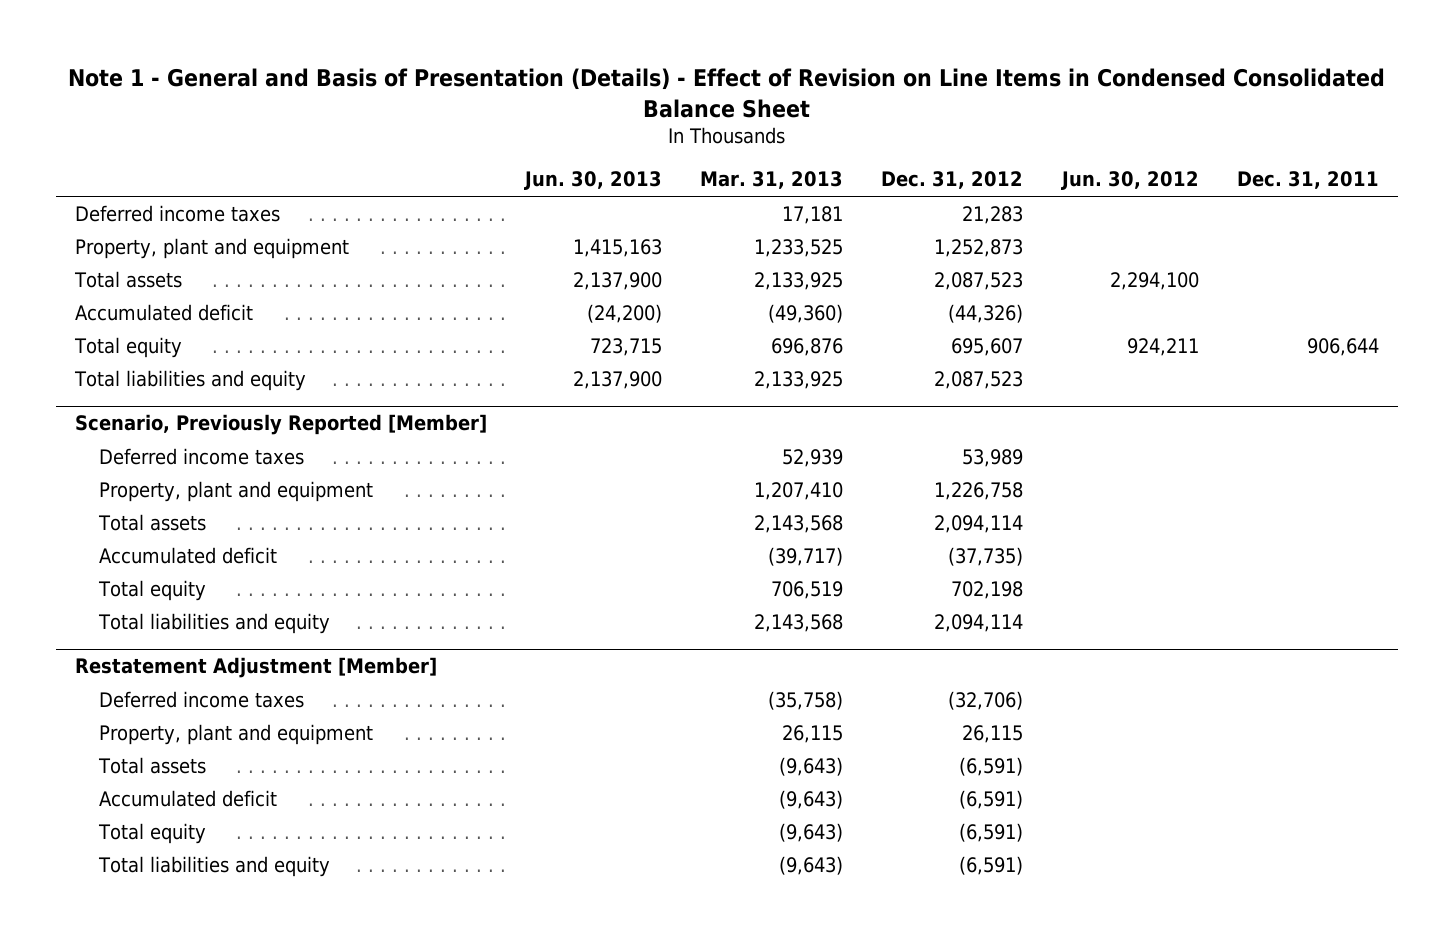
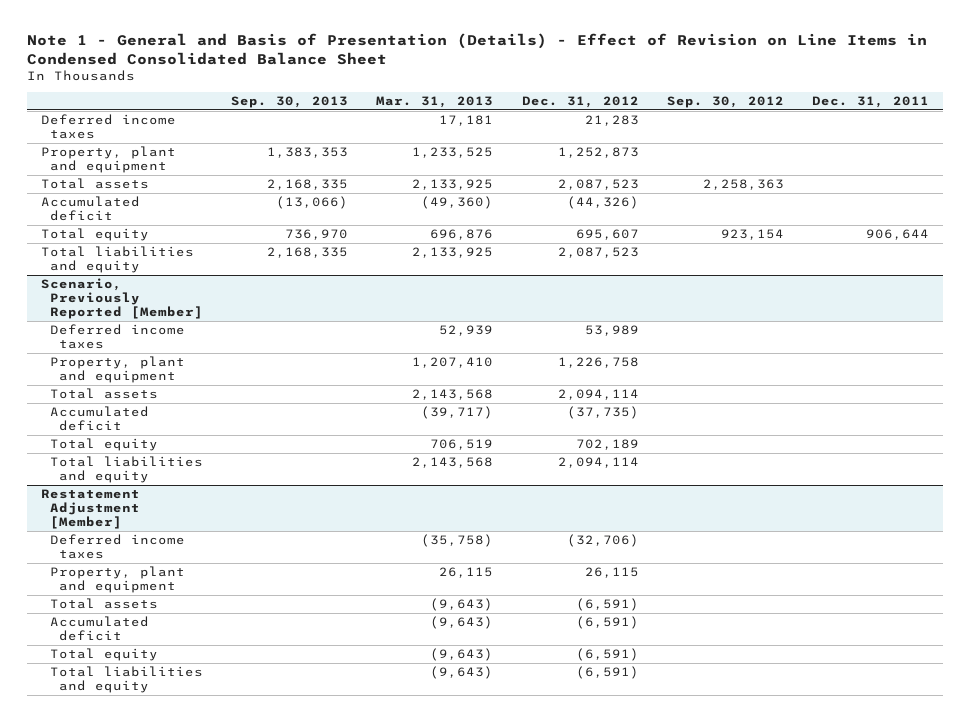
[524,171,663,191] Jun. 30, 2013 -> none
[1060,171,1199,191] Jun. 30, 2012 -> none
none -> [231,96,349,109] Sep. 30, 2013
none -> [666,96,784,109] Sep. 30, 2012
[951,580,1024,599] 702,198 -> [575,438,639,450] 702,189

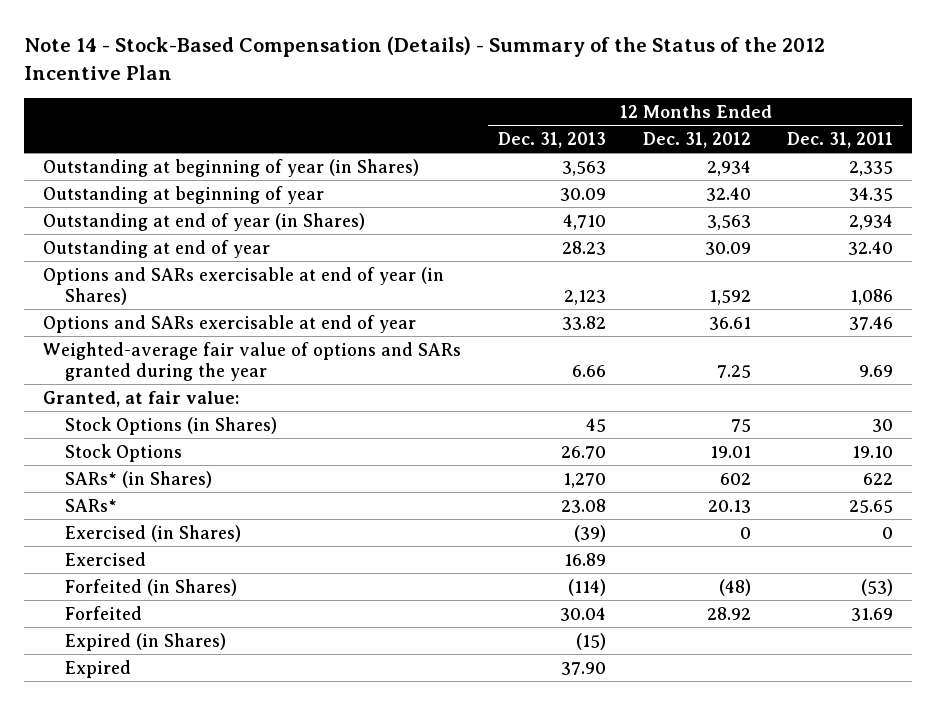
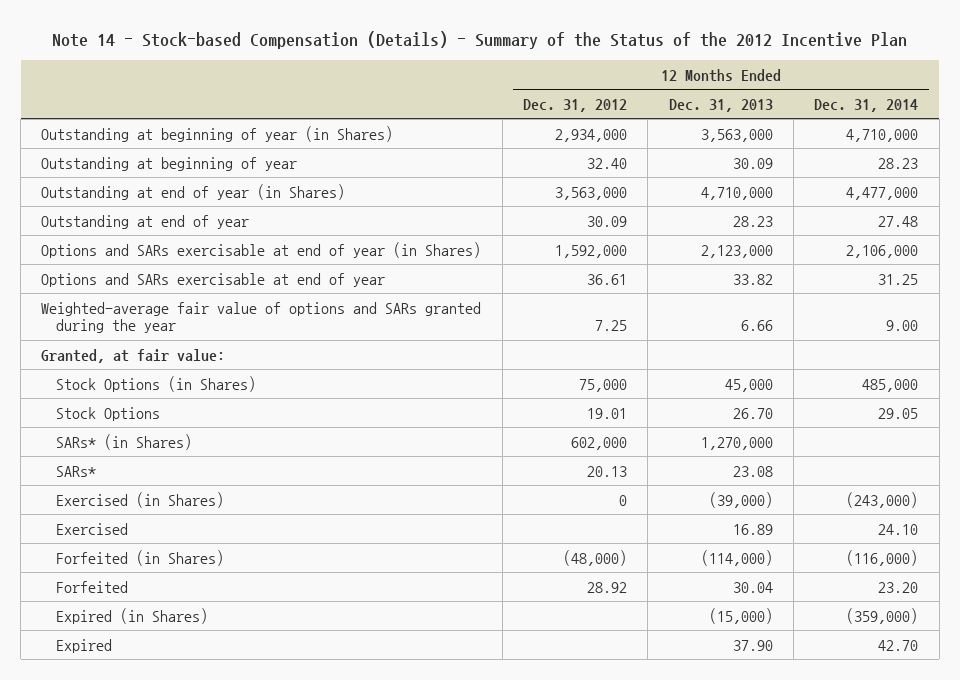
[24,36,826,81] Note 14 - Stock-Based Compensation (Details) - Summary of the Status of the 2012 Incentive Plan -> [51,30,907,49] Note 14 - Stock-based Compensation (Details) - Summary of the Status of the 2012 Incentive Plan
[787,132,894,149] Dec. 31, 2011 -> none
none -> [814,98,919,112] Dec. 31, 2014
[561,160,606,176] 3,563 -> [700,128,773,142] 3,563,000
[706,159,751,176] 2,934 -> [555,128,628,142] 2,934,000
[562,213,606,230] 4,710 -> [700,186,773,200] 4,710,000
[706,214,751,230] 3,563 -> [555,186,628,200] 3,563,000
[563,289,606,305] 2,123 -> [700,244,773,258] 2,123,000
[708,289,751,305] 1,592 -> [555,244,628,258] 1,592,000
[585,417,606,432] 45 -> [724,378,773,392] 45,000
[730,418,751,432] 75 -> [579,378,628,392] 75,000
[562,472,606,488] 1,270 -> [700,436,773,450] 1,270,000
[719,472,751,485] 602 -> [571,436,628,450] 602,000
[573,524,606,542] (39) -> [708,491,773,508] (39,000)
[567,578,606,596] (114) -> [700,549,773,566] (114,000)
[718,578,751,596] (48) -> [563,549,628,566] (48,000)
[575,632,606,650] (15) -> [708,607,773,624] (15,000)

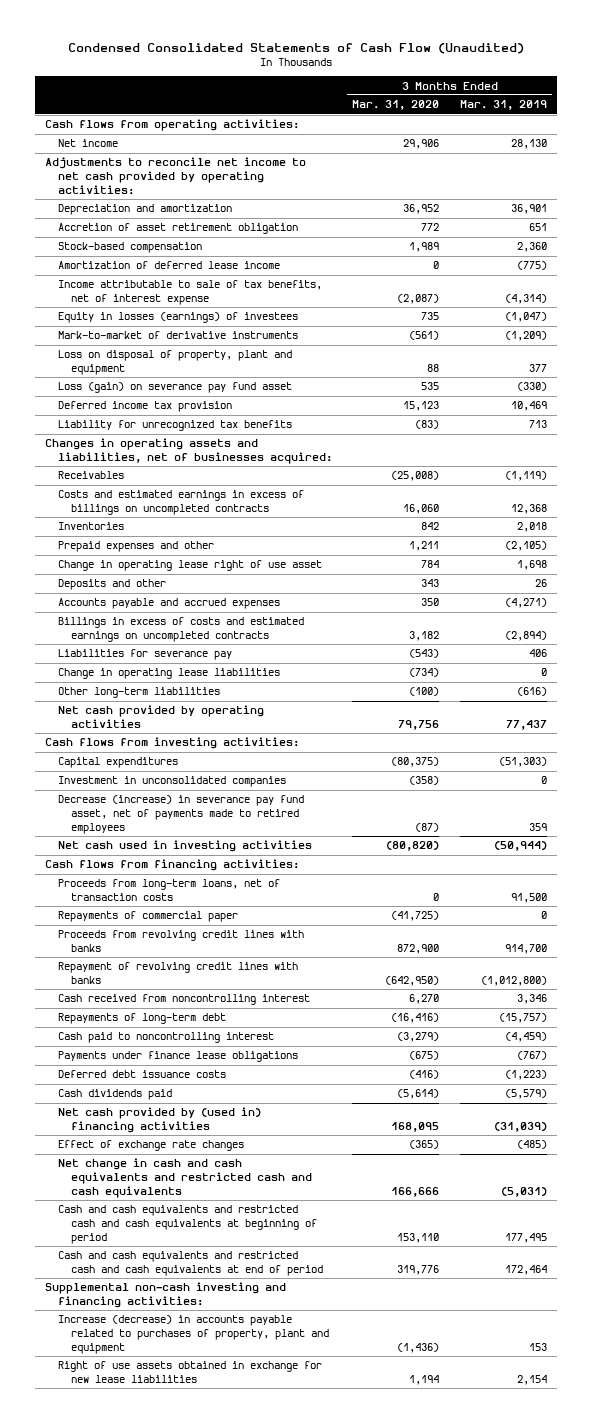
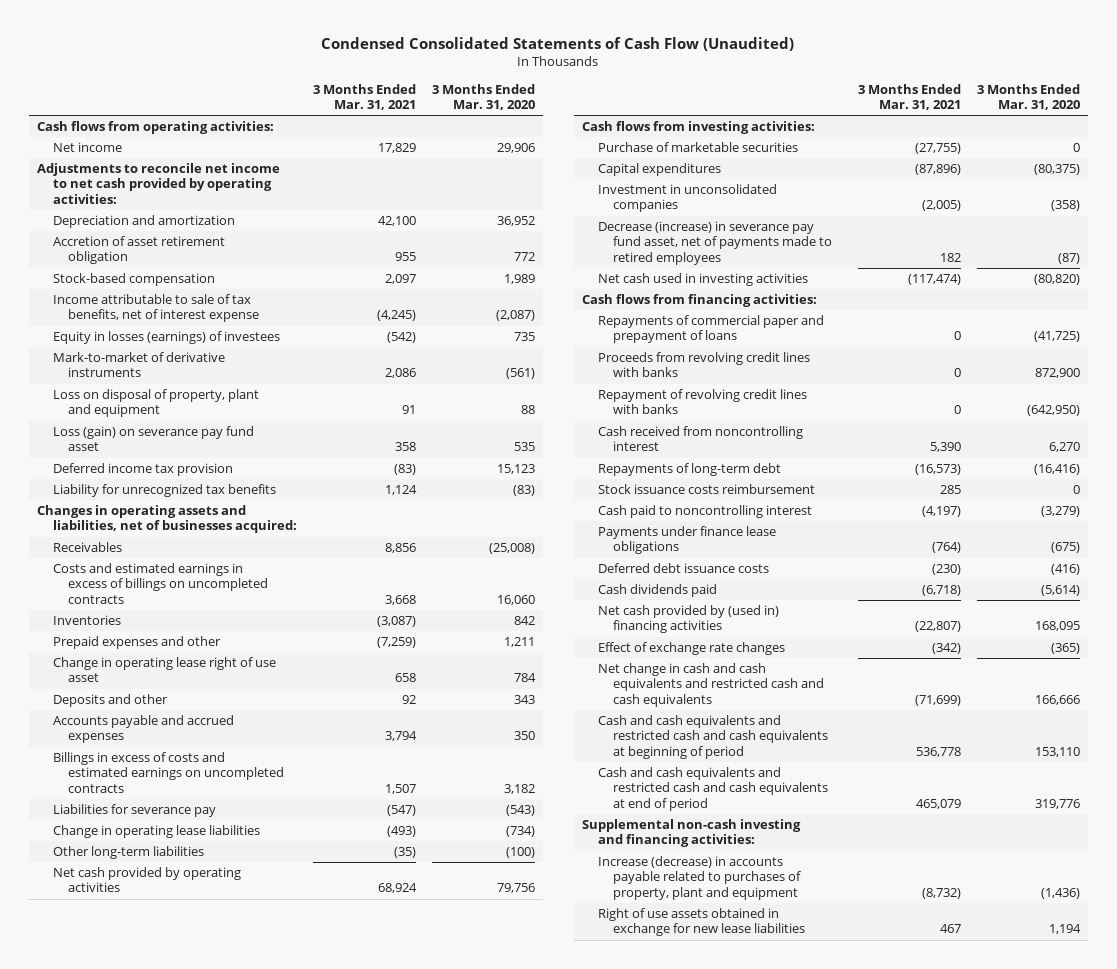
[459,100,547,111] Mar. 31, 2019 -> none
none -> [312,83,416,111] 3 Months Ended Mar. 31, 2021
[58,261,281,270] Amortization of deferred lease income -> none
none -> [597,142,798,153] Purchase of marketable securities
[58,879,281,901] Proceeds from long-term loans, net of transaction costs -> none
[58,911,239,923] Repayments of commercial paper -> [597,315,824,344] Repayments of commercial paper and prepayment of loans
none -> [597,484,815,495] Stock issuance costs reimbursement

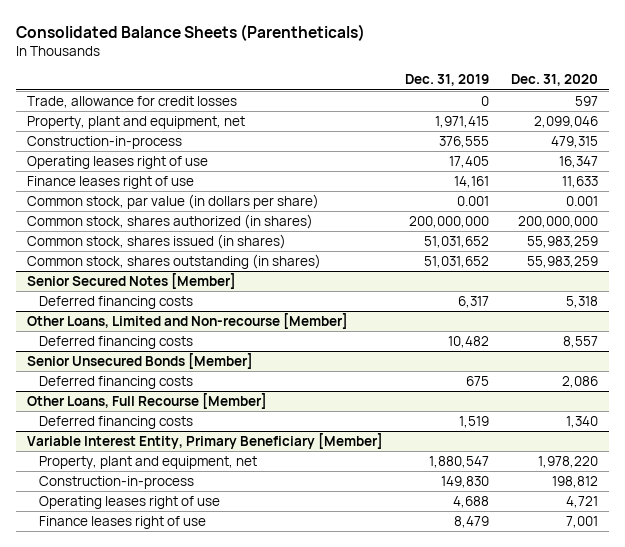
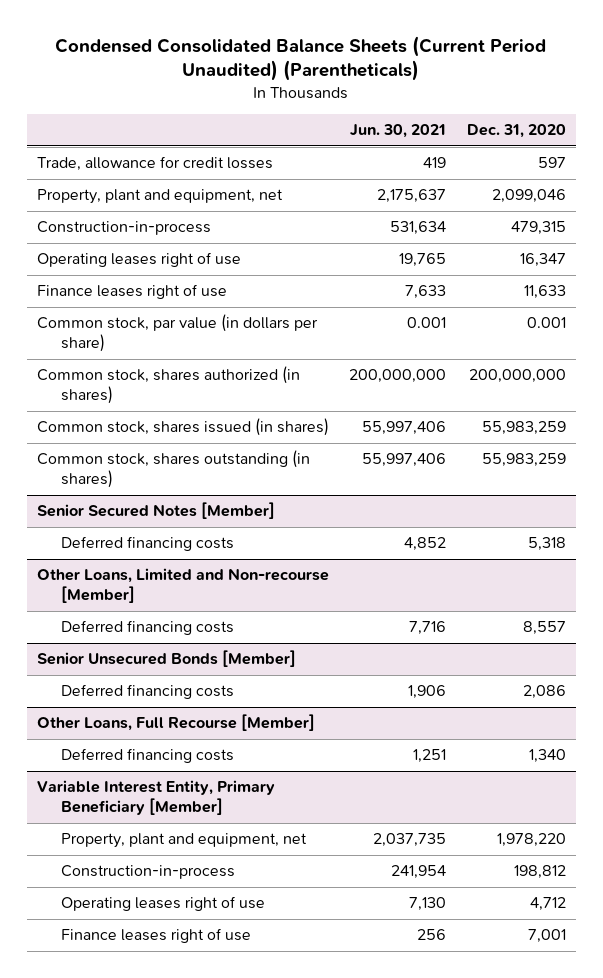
[16,23,366,41] Consolidated Balance Sheets (Parentheticals) -> [55,35,547,82] Condensed Consolidated Balance Sheets (Current Period Unaudited) (Parentheticals)
[405,74,490,87] Dec. 31, 2019 -> none
none -> [350,124,447,139] Jun. 30, 2021
[565,495,598,508] 4,721 -> [529,897,566,912] 4,712

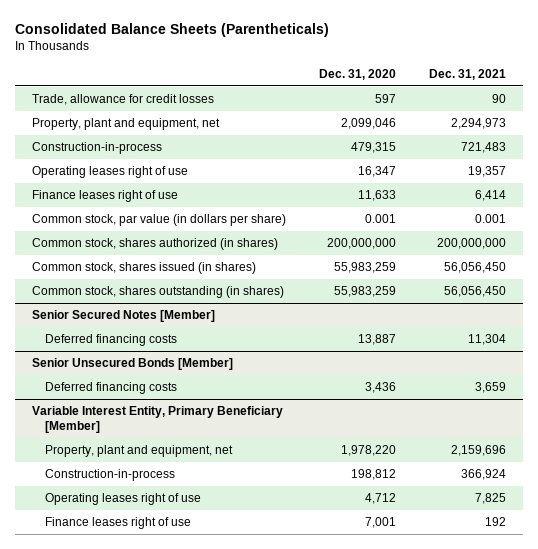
[55,35,547,82] Condensed Consolidated Balance Sheets (Current Period Unaudited) (Parentheticals) -> [15,22,330,37] Consolidated Balance Sheets (Parentheticals)
[350,124,447,139] Jun. 30, 2021 -> none
none -> [429,69,507,81] Dec. 31, 2021
[37,568,330,604] Other Loans, Limited and Non-recourse [Member] -> none
[61,620,235,636] Deferred financing costs -> none
[527,537,566,552] 5,318 -> [357,333,396,345] 13,887
[37,714,316,732] Other Loans, Full Recourse [Member] -> none
[61,748,235,764] Deferred financing costs -> none
[522,685,566,700] 2,086 -> [364,381,396,393] 3,436

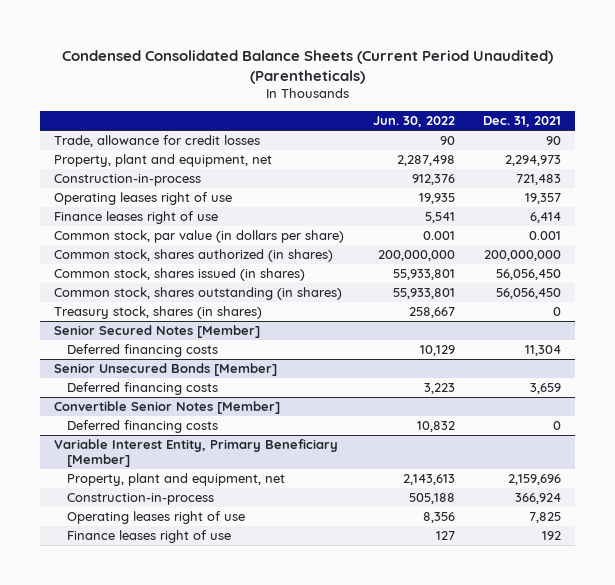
[15,22,330,37] Consolidated Balance Sheets (Parentheticals) -> [61,49,553,84] Condensed Consolidated Balance Sheets (Current Period Unaudited) (Parentheticals)
[318,69,396,81] Dec. 31, 2020 -> none
none -> [372,116,455,128] Jun. 30, 2022
none -> [54,306,263,320] Treasury stock, shares (in shares)
none -> [54,401,281,415] Convertible Senior Notes [Member]
none -> [66,420,218,434] Deferred financing costs

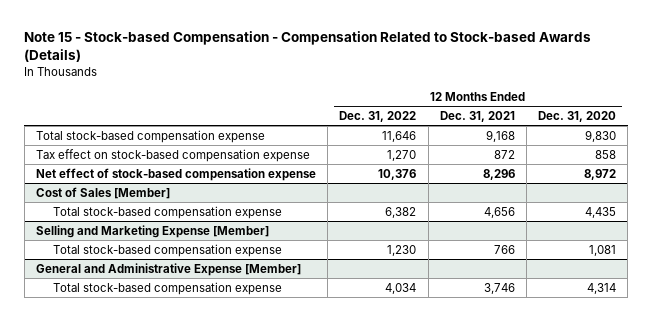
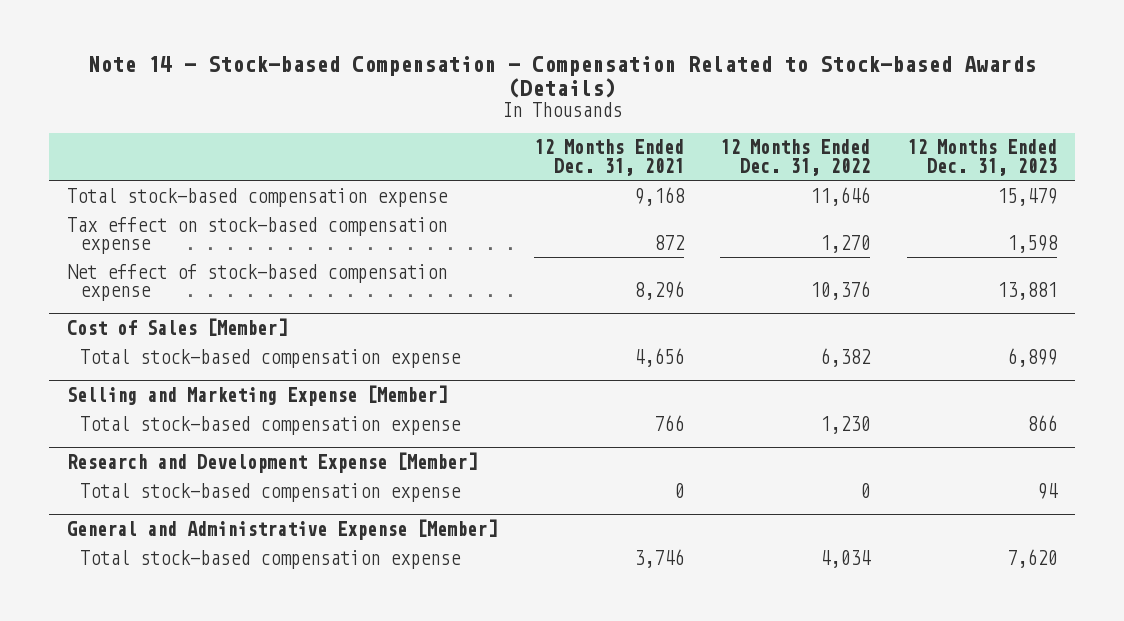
[24,31,592,63] Note 15 - Stock-based Compensation - Compensation Related to Stock-based Awards (Details) -> [87,56,1036,99] Note 14 - Stock-based Compensation - Compensation Related to Stock-based Awards (Details)
[537,111,616,123] Dec. 31, 2020 -> none
none -> [907,139,1058,176] 12 Months Ended Dec. 31, 2023
none -> [66,451,477,473] Research and Development Expense [Member]
none -> [80,482,462,502] Total stock-based compensation expense

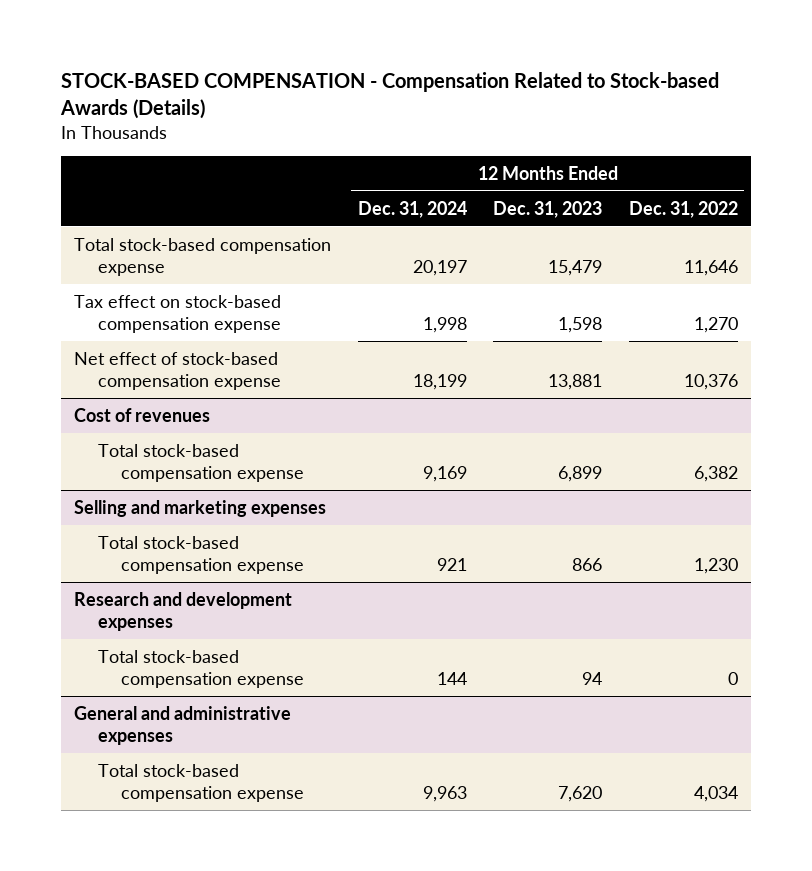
[87,56,1036,99] Note 14 - Stock-based Compensation - Compensation Related to Stock-based Awards (Details) -> [59,71,719,120] STOCK-BASED COMPENSATION - Compensation Related to Stock-based Awards (Details)
[533,139,684,176] 12 Months Ended Dec. 31, 2021 -> none
none -> [357,200,467,218] Dec. 31, 2024
[66,317,287,336] Cost of Sales [Member] -> [74,407,211,422] Cost of revenues
[66,384,447,406] Selling and Marketing Expense [Member] -> [74,499,327,517] Selling and marketing expenses
[66,451,477,473] Research and Development Expense [Member] -> [74,591,293,631] Research and development expenses
[66,518,497,540] General and Administrative Expense [Member] -> [74,705,292,745] General and administrative expenses

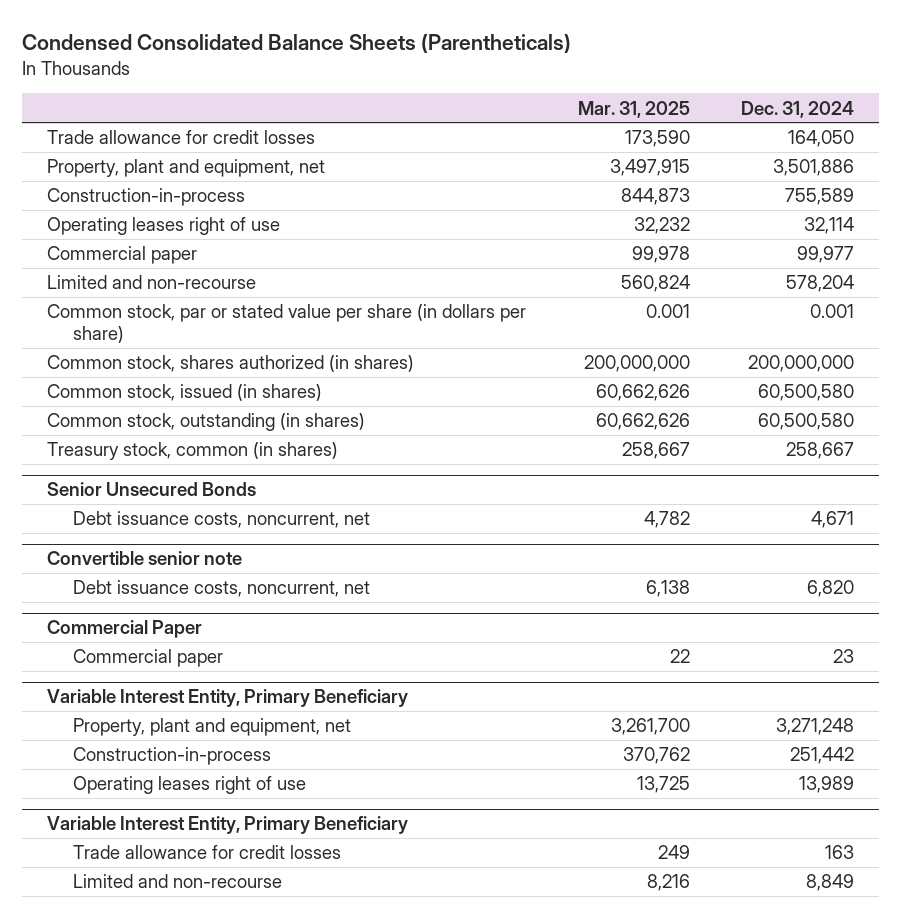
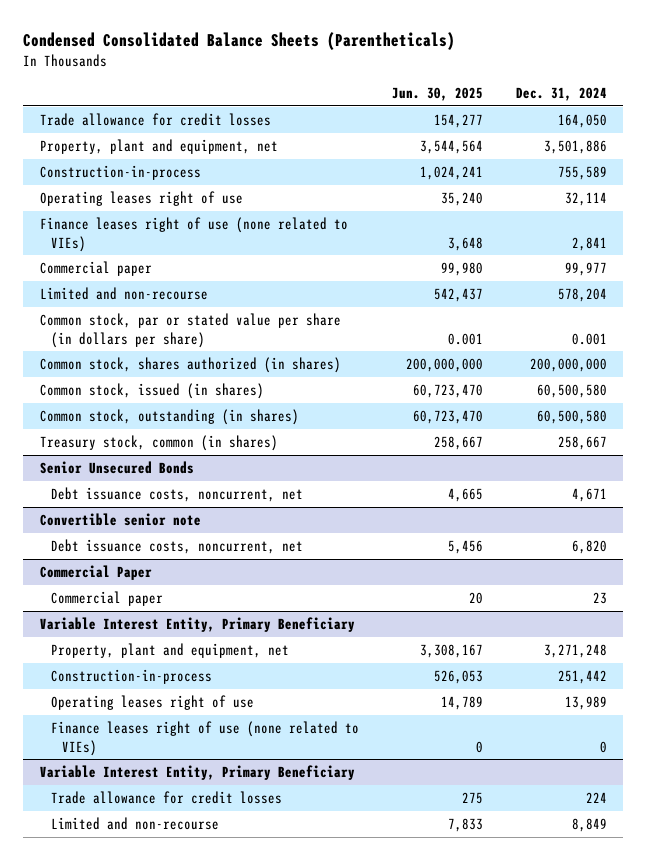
[577,100,690,118] Mar. 31, 2025 -> none
none -> [391,87,483,102] Jun. 30, 2025
none -> [39,216,348,252] Finance leases right of use (none related to VIEs)
none -> [50,720,359,756] Finance leases right of use (none related to VIEs)
[824,845,854,860] 163 -> [585,791,607,803] 224

